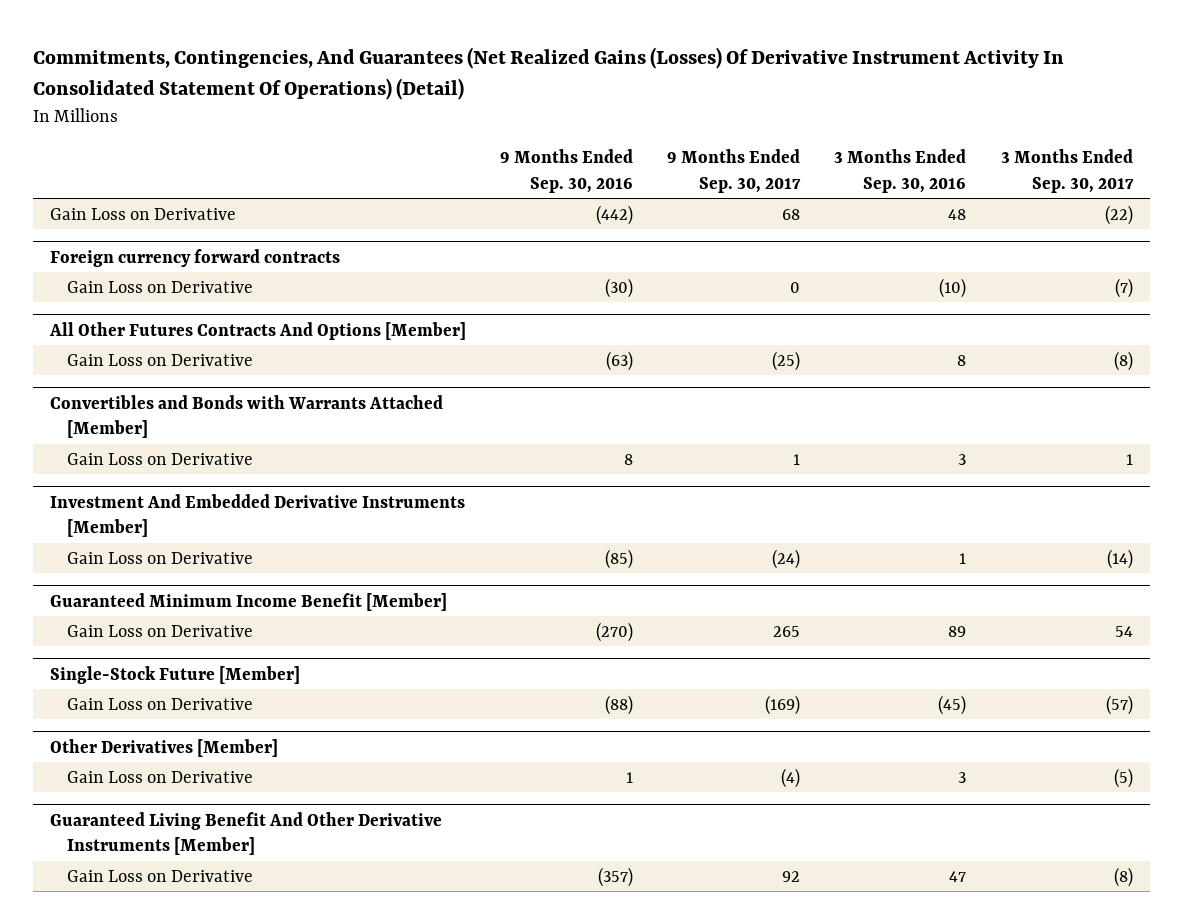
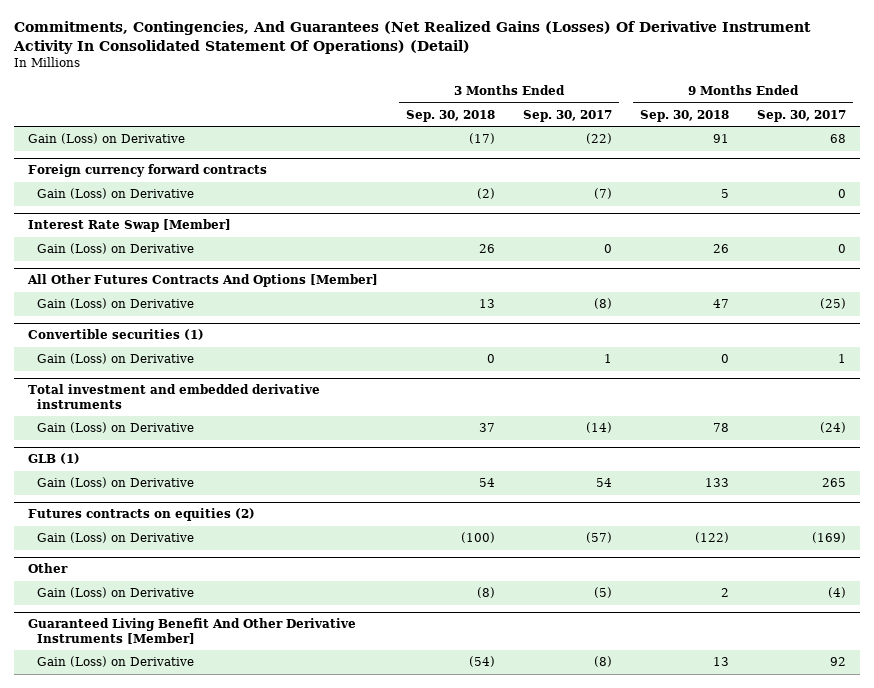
[499,149,633,193] 9 Months Ended Sep. 30, 2016 -> none
[834,149,967,193] 3 Months Ended Sep. 30, 2016 -> none
none -> [405,109,495,122] Sep. 30, 2018
none -> [640,109,730,122] Sep. 30, 2018
[49,207,236,220] Gain Loss on Derivative -> [27,133,185,145] Gain (Loss) on Derivative
[66,280,253,293] Gain Loss on Derivative -> [36,188,194,200] Gain (Loss) on Derivative
none -> [27,219,231,233] Interest Rate Swap [Member]
none -> [36,243,194,255] Gain (Loss) on Derivative
[66,353,253,366] Gain Loss on Derivative -> [36,298,194,310] Gain (Loss) on Derivative
[49,394,443,439] Convertibles and Bonds with Warrants Attached [Member] -> [27,329,204,341] Convertible securities (1)
[66,452,253,465] Gain Loss on Derivative -> [36,353,194,365] Gain (Loss) on Derivative
[49,493,465,538] Investment And Embedded Derivative Instruments [Member] -> [27,384,320,409] Total investment and embedded derivative instruments
[66,551,253,564] Gain Loss on Derivative -> [36,422,194,434] Gain (Loss) on Derivative
[49,592,447,611] Guaranteed Minimum Income Benefit [Member] -> [27,453,80,465] GLB (1)
[66,624,253,637] Gain Loss on Derivative -> [36,477,194,489] Gain (Loss) on Derivative
[49,665,300,684] Single-Stock Future [Member] -> [27,508,255,522] Futures contracts on equities (2)
[66,697,253,710] Gain Loss on Derivative -> [36,532,194,544] Gain (Loss) on Derivative
[49,738,278,757] Other Derivatives [Member] -> [27,563,68,574] Other
[66,770,253,783] Gain Loss on Derivative -> [36,587,194,599] Gain (Loss) on Derivative
[66,869,253,882] Gain Loss on Derivative -> [36,656,194,668] Gain (Loss) on Derivative

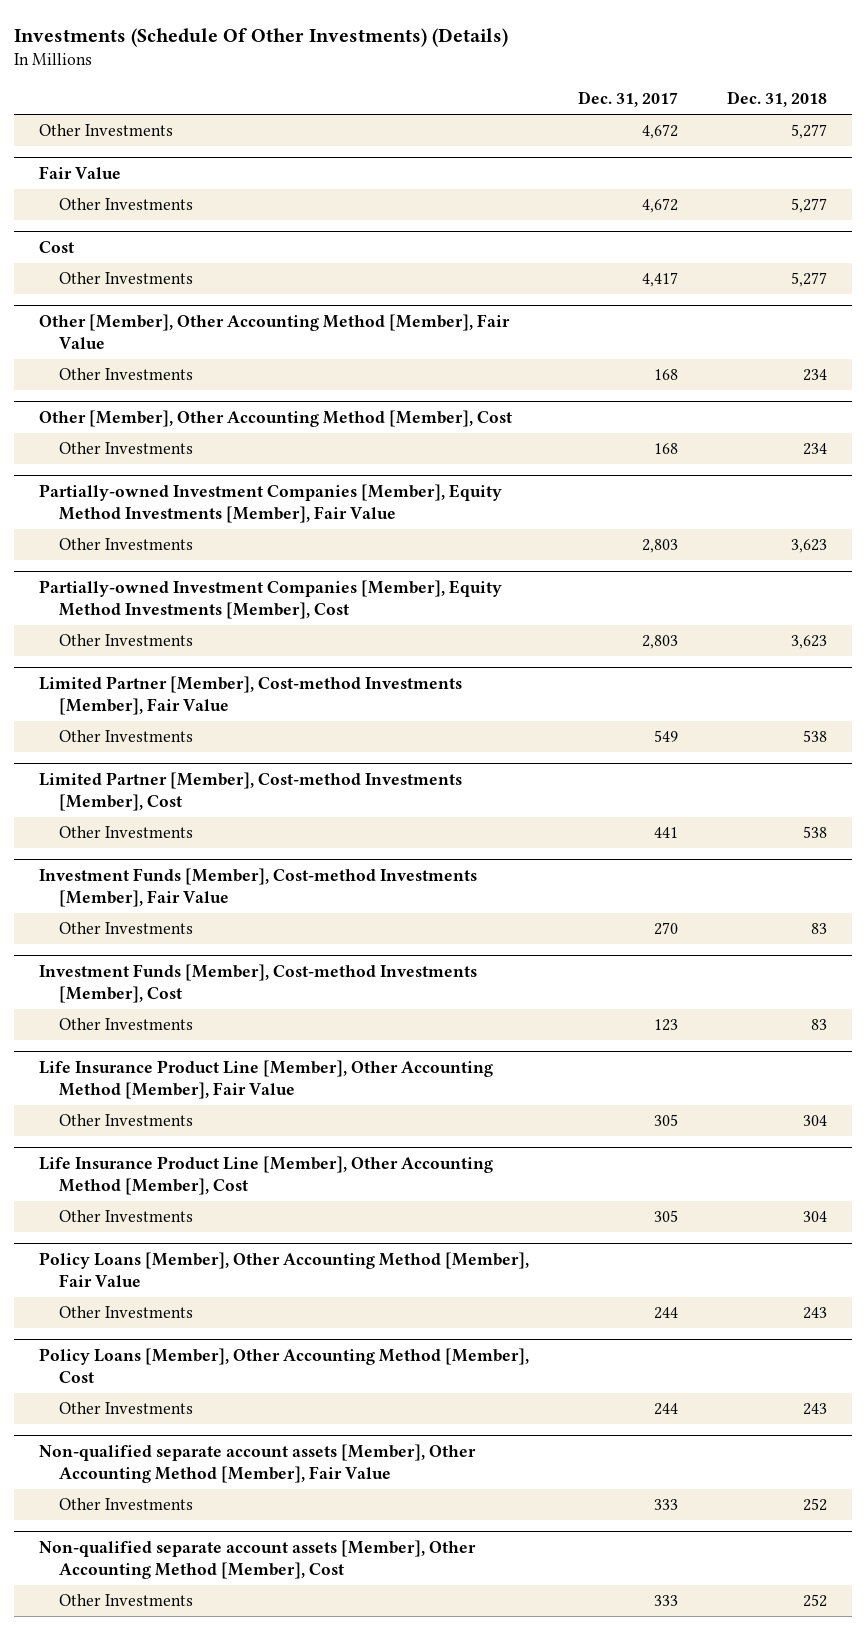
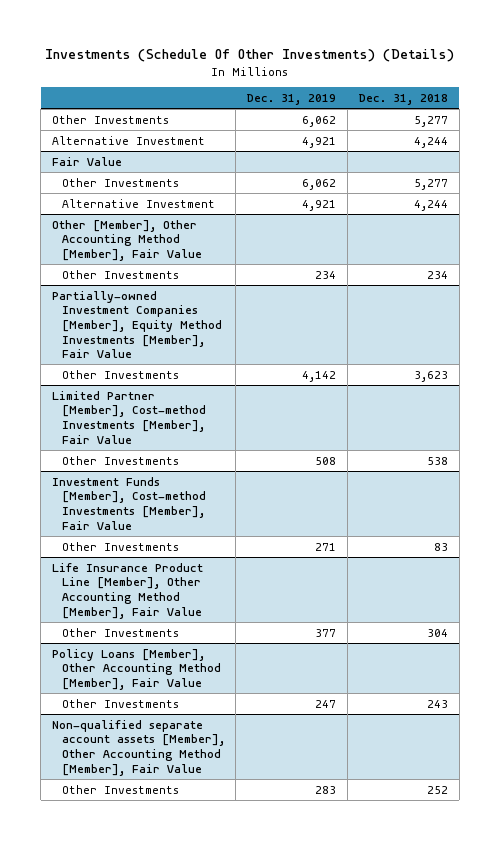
[578,91,679,108] Dec. 31, 2017 -> none
none -> [247,94,337,106] Dec. 31, 2019
none -> [52,135,206,145] Alternative Investment
[39,240,75,253] Cost -> none
[59,272,194,285] Other Investments -> none
none -> [61,198,215,208] Alternative Investment
[39,409,513,427] Other [Member], Other Accounting Method [Member], Cost -> none
[59,442,194,455] Other Investments -> none
[39,579,503,619] Partially-owned Investment Companies [Member], Equity Method Investments [Member], Cost -> none
[59,634,194,647] Other Investments -> none
[39,771,463,811] Limited Partner [Member], Cost-method Investments [Member], Cost -> none
[59,826,194,839] Other Investments -> none
[39,963,478,1003] Investment Funds [Member], Cost-method Investments [Member], Cost -> none
[59,1018,194,1031] Other Investments -> none
[39,1155,494,1195] Life Insurance Product Line [Member], Other Accounting Method [Member], Cost -> none
[59,1210,194,1223] Other Investments -> none
[39,1347,530,1383] Policy Loans [Member], Other Accounting Method [Member], Cost -> none
[59,1402,194,1415] Other Investments -> none
[39,1539,477,1579] Non-qualified separate account assets [Member], Other Accounting Method [Member], Cost -> none
[59,1594,194,1607] Other Investments -> none

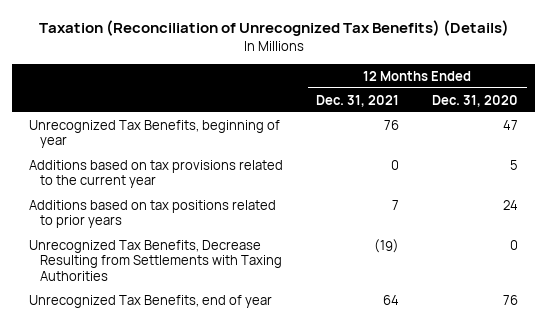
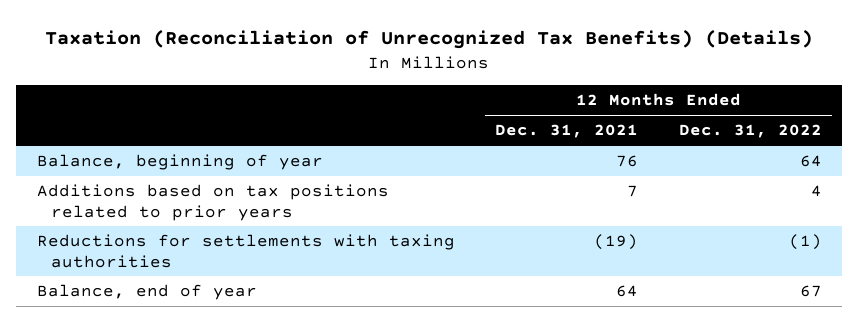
[432,94,519,107] Dec. 31, 2020 -> none
none -> [678,124,822,139] Dec. 31, 2022
[29,159,284,189] Additions based on tax provisions related to the current year -> none
[29,119,281,149] Unrecognized Tax Benefits, beginning of year -> [36,154,323,171] Balance, beginning of year
[29,239,282,282] Unrecognized Tax Benefits, Decrease Resulting from Settlements with Taxing Authorities -> [36,234,455,268] Reductions for settlements with taxing authorities
[29,294,273,308] Unrecognized Tax Benefits, end of year -> [36,284,257,301] Balance, end of year

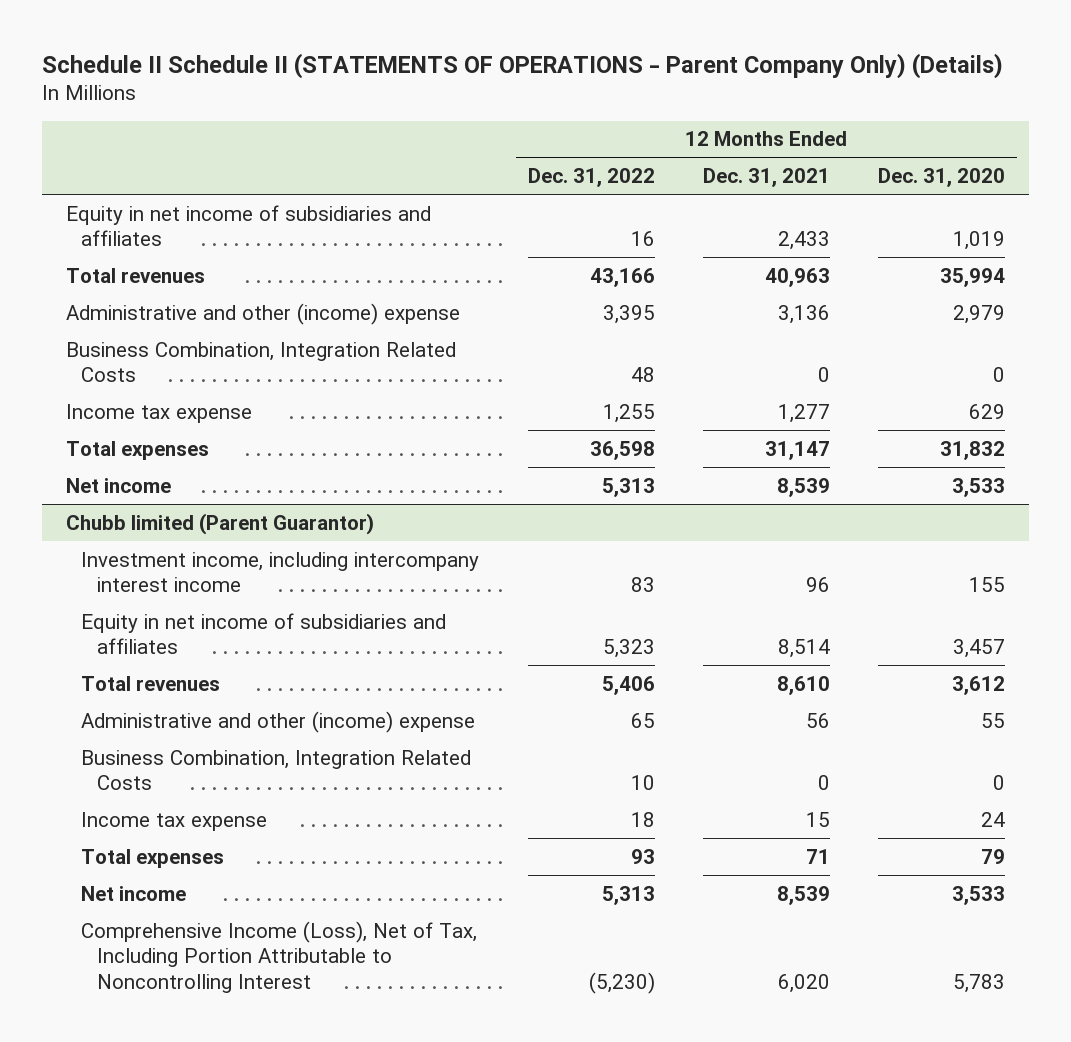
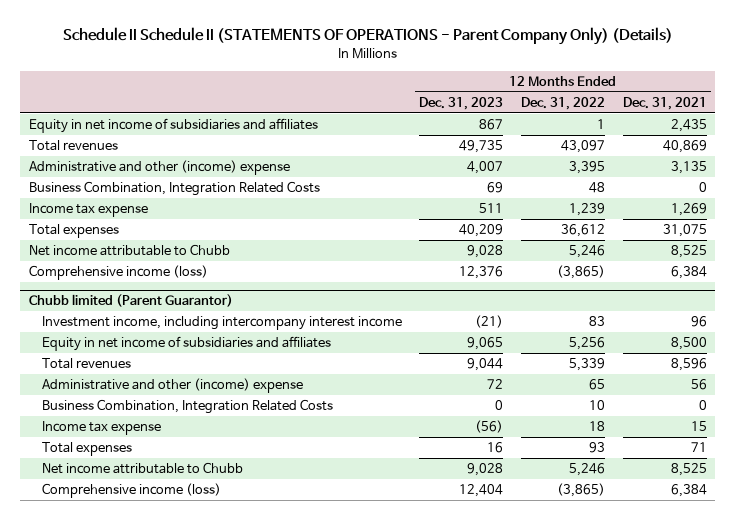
[877,167,1005,187] Dec. 31, 2020 -> none
none -> [419,96,504,110] Dec. 31, 2023
[630,231,655,247] 16 -> [596,119,605,130] 1
[777,231,830,251] 2,433 -> [670,119,707,133] 2,435
[589,267,655,287] 43,166 -> [560,140,605,154] 43,097
[764,267,830,287] 40,963 -> [662,140,707,154] 40,869
[777,304,830,324] 3,136 -> [670,161,707,175] 3,135
[602,403,655,423] 1,255 -> [568,203,605,217] 1,239
[777,403,830,423] 1,277 -> [670,203,707,217] 1,269
[589,440,655,460] 36,598 -> [560,224,605,238] 36,612
[764,440,830,460] 31,147 -> [662,224,707,238] 31,075
[65,477,171,493] Net income -> [28,244,230,257] Net income attributable to Chubb
[601,477,655,497] 5,313 -> [568,245,605,259] 5,246
[776,477,830,497] 8,539 -> [670,245,707,259] 8,525
none -> [28,265,208,281] Comprehensive income (loss)
[602,639,655,659] 5,323 -> [568,337,605,351] 5,256
[777,639,830,659] 8,514 -> [670,337,707,351] 8,500
[601,675,655,695] 5,406 -> [568,358,605,372] 5,339
[776,675,830,695] 8,610 -> [670,358,707,372] 8,596
[81,885,187,901] Net income -> [41,462,243,475] Net income attributable to Chubb
[601,885,655,905] 5,313 -> [568,463,605,477] 5,246
[776,885,830,905] 8,539 -> [670,463,707,477] 8,525
[81,920,478,993] Comprehensive Income (Loss), Net of Tax, Including Portion Attributable to Noncontrolling Interest -> [41,483,221,499] Comprehensive income (loss)
[588,971,655,994] (5,230) -> [556,483,605,498] (3,865)
[777,973,830,993] 6,020 -> [670,484,707,498] 6,384

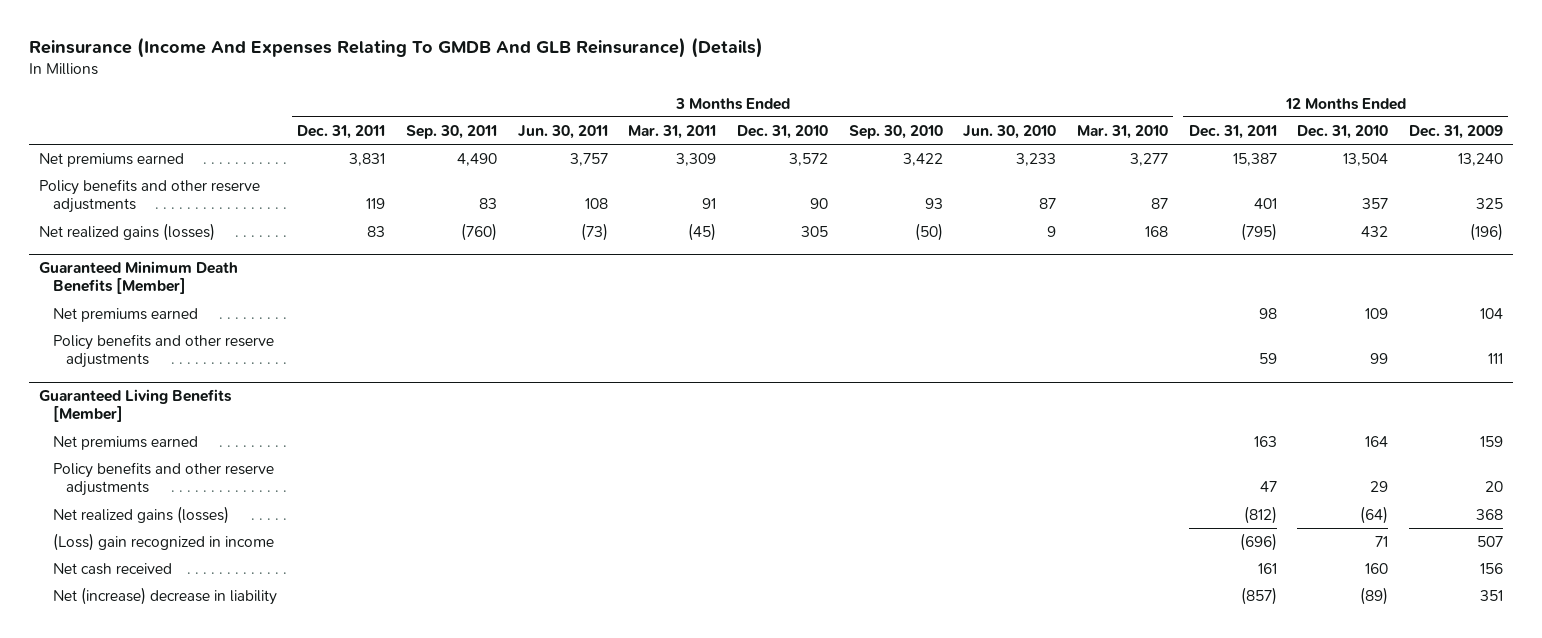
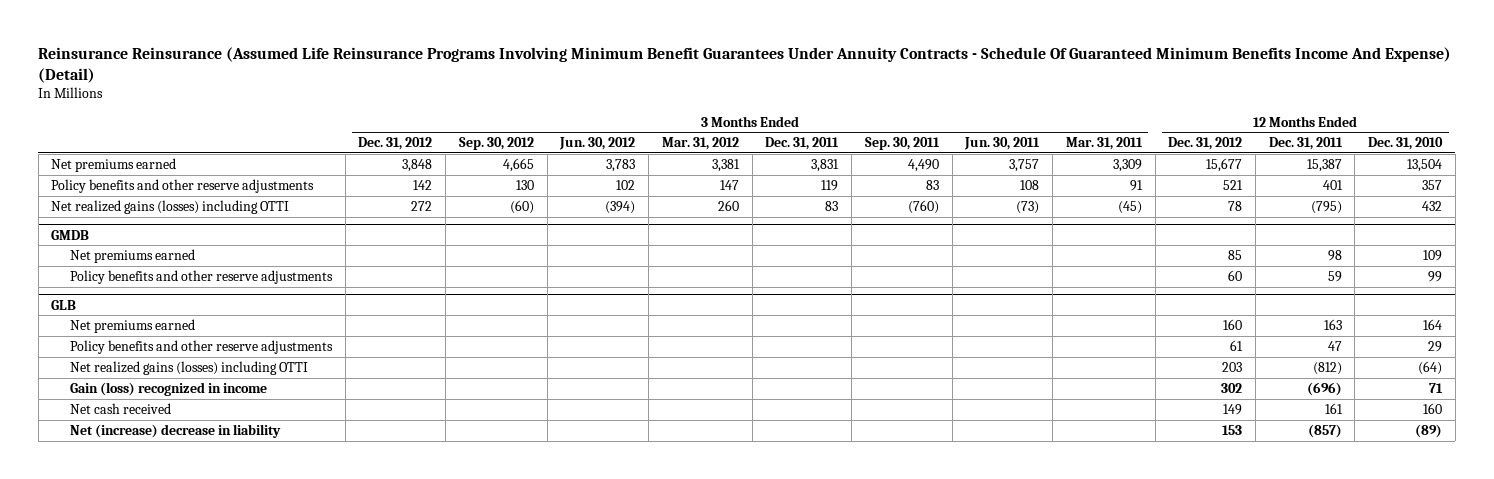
[28,36,763,58] Reinsurance (Income And Expenses Relating To GMDB And GLB Reinsurance) (Details) -> [38,47,1452,84] Reinsurance Reinsurance (Assumed Life Reinsurance Programs Involving Minimum Benefit Guarantees Under Annuity Contracts - Schedule Of Guaranteed Minimum Benefits Income And Expense) (Detail)
[736,124,828,139] Dec. 31, 2010 -> none
[848,124,943,139] Sep. 30, 2010 -> none
[963,124,1057,139] Jun. 30, 2010 -> none
[1076,124,1168,139] Mar. 31, 2010 -> none
[1408,124,1503,139] Dec. 31, 2009 -> none
none -> [358,137,433,151] Dec. 31, 2012
none -> [458,137,534,151] Sep. 30, 2012
none -> [559,137,636,151] Jun. 30, 2012
none -> [661,137,739,151] Mar. 31, 2012
none -> [1168,137,1243,151] Dec. 31, 2012
[39,261,239,295] Guaranteed Minimum Death Benefits [Member] -> none
[39,222,216,241] Net realized gains (losses) -> [51,199,290,214] Net realized gains (losses) including OTTI
none -> [51,229,90,240] GMDB
[39,389,233,423] Guaranteed Living Benefits [Member] -> none
none -> [51,299,77,310] GLB
[52,505,229,524] Net realized gains (losses) -> [69,360,308,375] Net realized gains (losses) including OTTI
[52,532,274,551] (Loss) gain recognized in income -> [69,381,267,396] Gain (loss) recognized in income

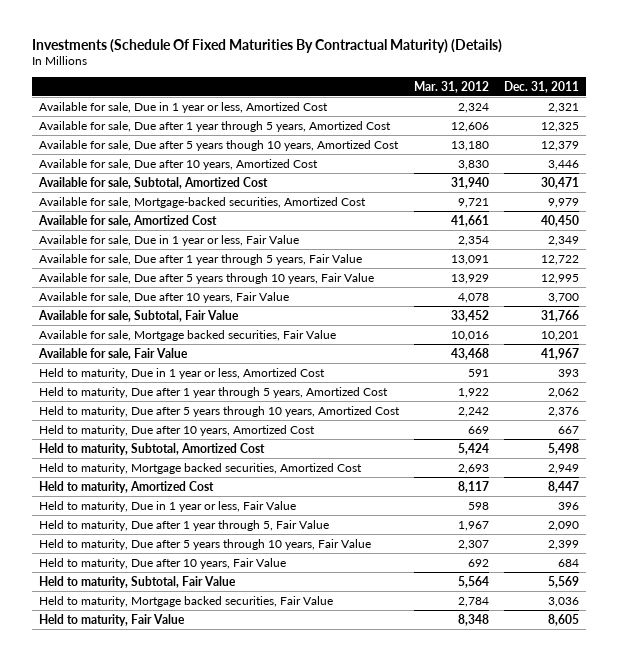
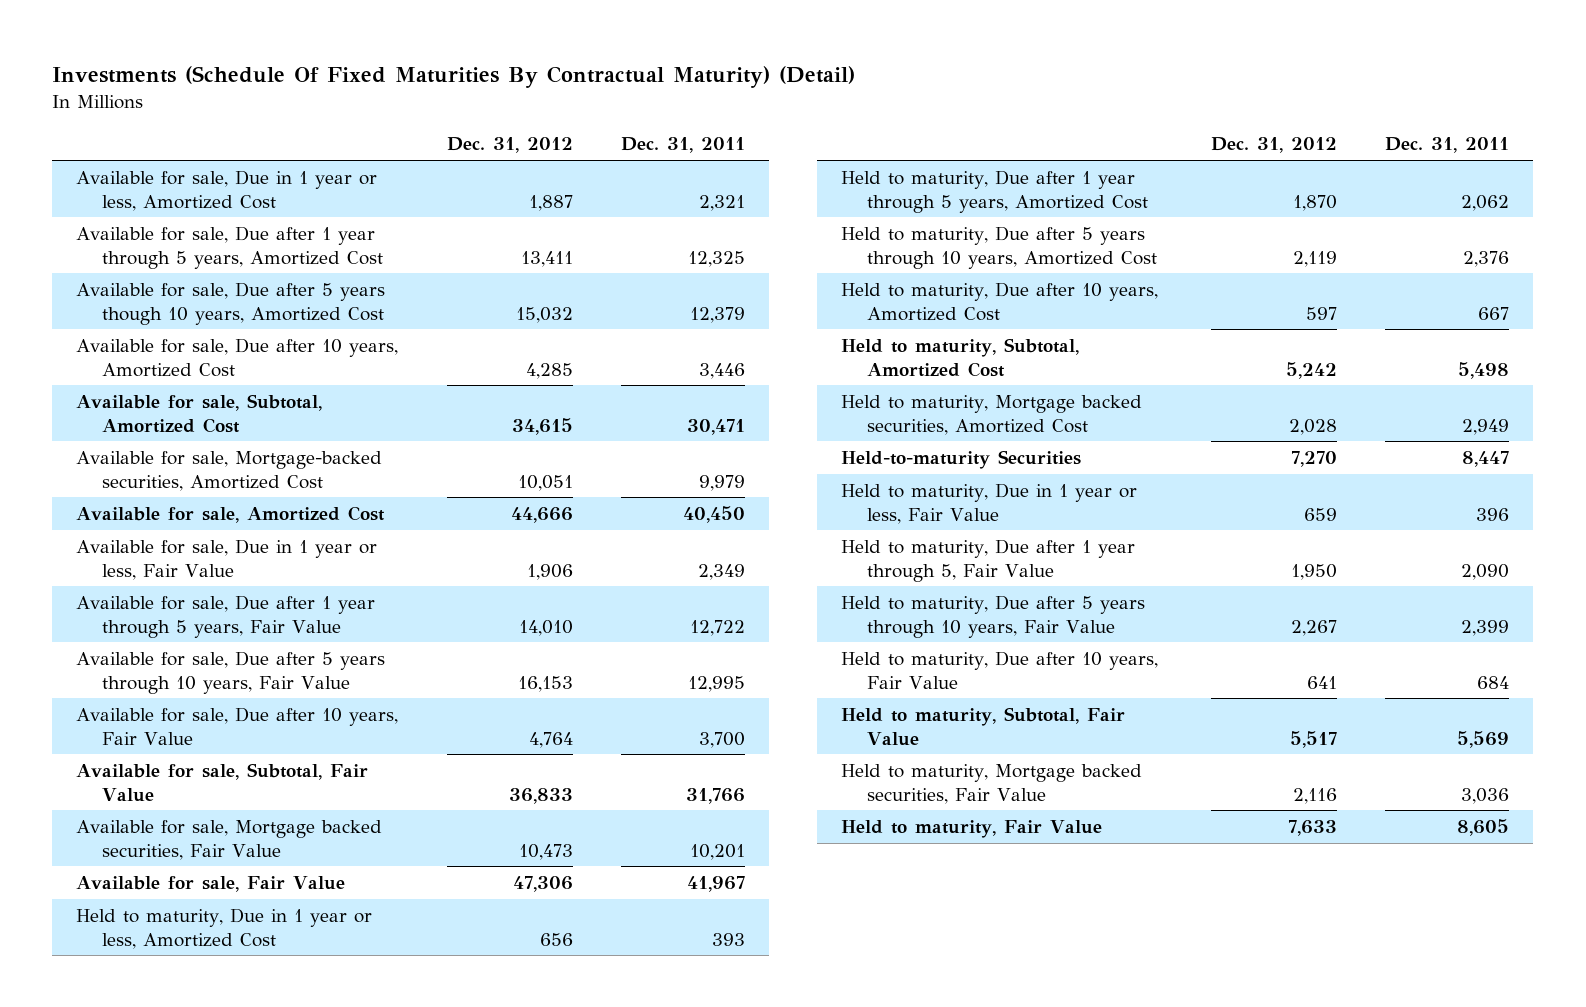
[31,38,502,53] Investments (Schedule Of Fixed Maturities By Contractual Maturity) (Details) -> [52,66,856,89] Investments (Schedule Of Fixed Maturities By Contractual Maturity) (Detail)
[413,80,489,93] Mar. 31, 2012 -> none
none -> [446,137,573,154] Dec. 31, 2012
[39,480,215,493] Held to maturity, Amortized Cost -> [840,450,1081,470] Held-to-maturity Securities

